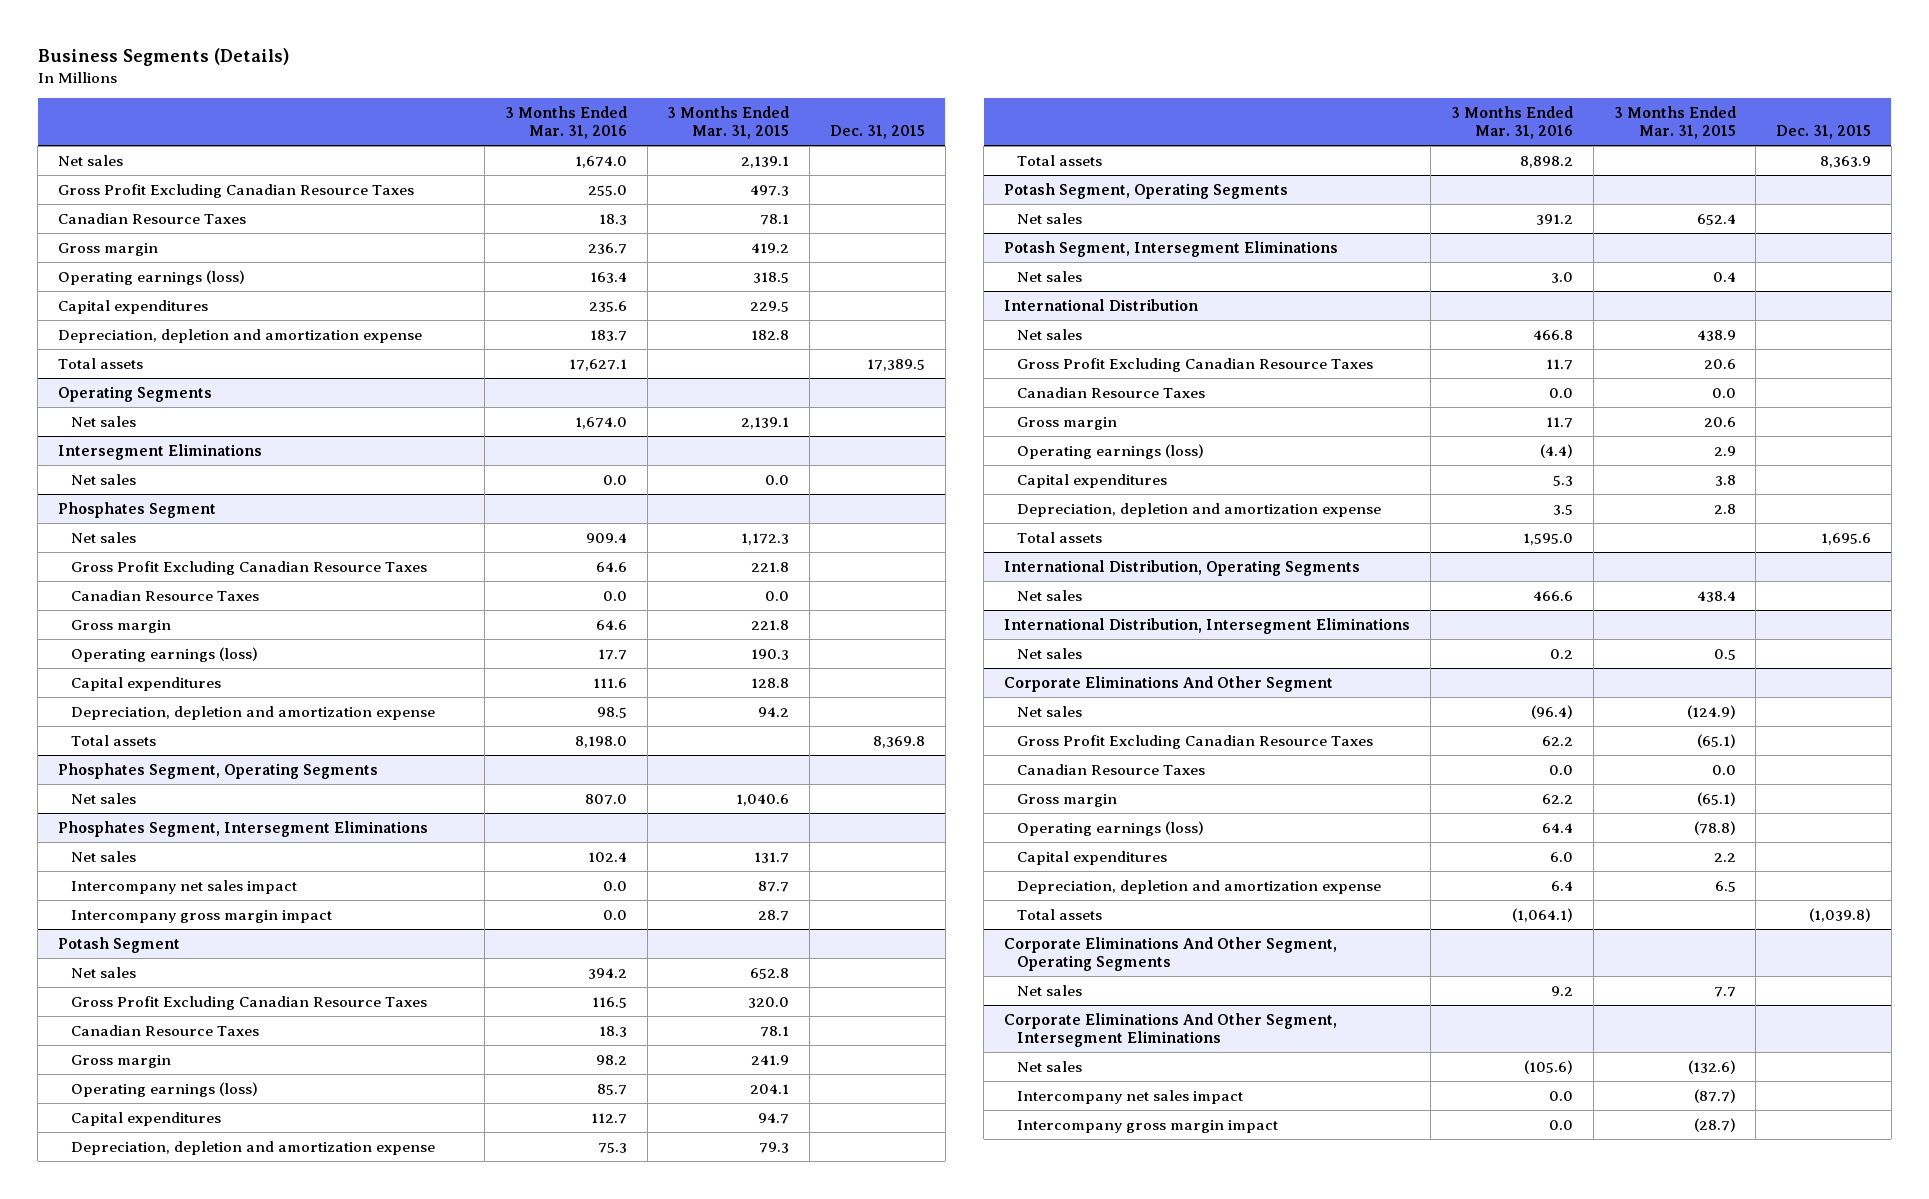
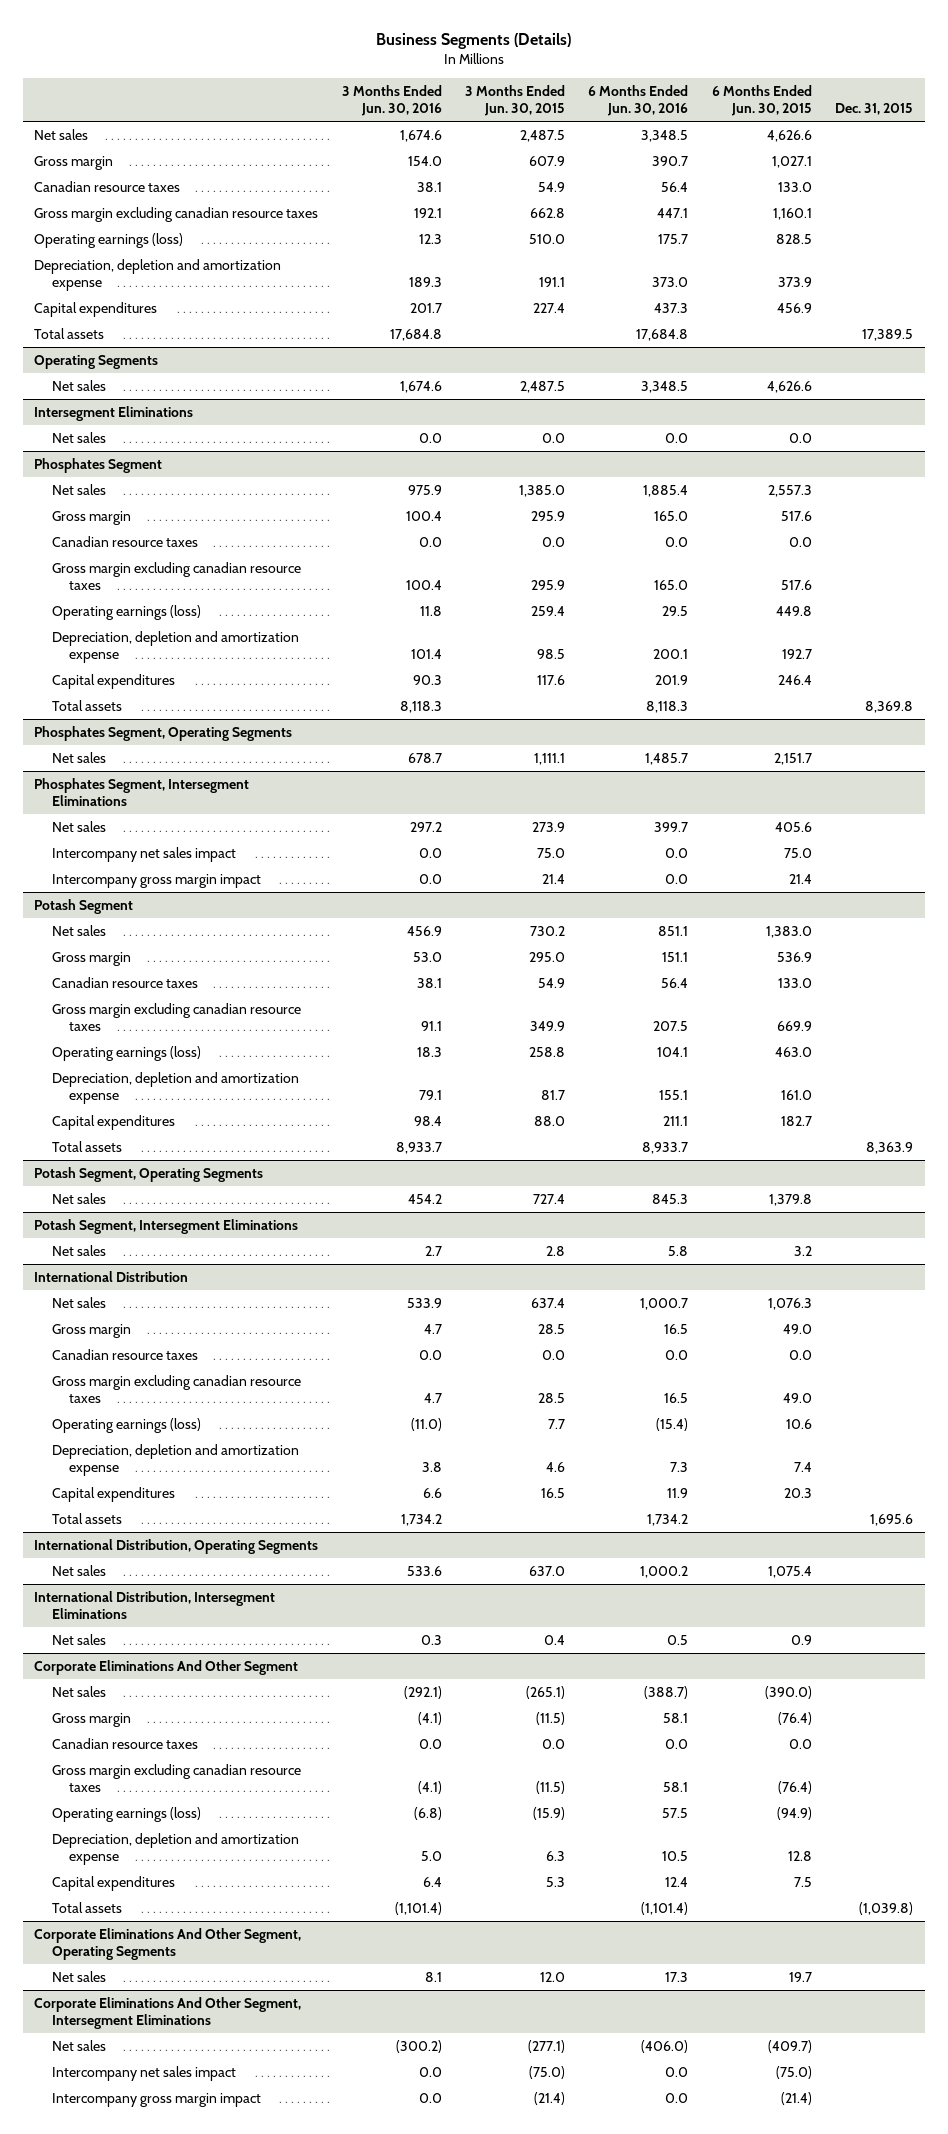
[504,106,627,139] 3 Months Ended Mar. 31, 2016 -> none
[667,106,790,139] 3 Months Ended Mar. 31, 2015 -> none
none -> [341,84,442,117] 3 Months Ended Jun. 30, 2016
none -> [465,84,566,117] 3 Months Ended Jun. 30, 2015
none -> [588,84,689,117] 6 Months Ended Jun. 30, 2016
none -> [711,84,812,117] 6 Months Ended Jun. 30, 2015
[58,183,415,198] Gross Profit Excluding Canadian Resource Taxes -> none
[58,212,247,224] Canadian Resource Taxes -> none
none -> [34,180,181,192] Canadian resource taxes
none -> [34,206,319,222] Gross margin excluding canadian resource taxes
[58,299,209,314] Capital expenditures -> [34,301,158,317] Capital expenditures
[70,560,427,575] Gross Profit Excluding Canadian Resource Taxes -> none
[70,589,259,601] Canadian Resource Taxes -> none
none -> [51,535,198,547] Canadian resource taxes
none -> [51,561,301,591] Gross margin excluding canadian resource taxes
[70,676,221,691] Capital expenditures -> [51,673,175,689] Capital expenditures
[70,995,427,1010] Gross Profit Excluding Canadian Resource Taxes -> none
[70,1024,259,1036] Canadian Resource Taxes -> none
none -> [51,976,198,988] Canadian resource taxes
none -> [51,1002,301,1032] Gross margin excluding canadian resource taxes
[70,1111,221,1126] Capital expenditures -> [51,1114,175,1130] Capital expenditures
[1016,357,1373,372] Gross Profit Excluding Canadian Resource Taxes -> none
[1016,386,1205,398] Canadian Resource Taxes -> none
none -> [51,1348,198,1360] Canadian resource taxes
none -> [51,1374,301,1404] Gross margin excluding canadian resource taxes
[1016,473,1167,488] Capital expenditures -> [51,1486,175,1502] Capital expenditures
[1016,734,1373,749] Gross Profit Excluding Canadian Resource Taxes -> none
[1016,763,1205,775] Canadian Resource Taxes -> none
none -> [51,1737,198,1749] Canadian resource taxes
none -> [51,1763,301,1793] Gross margin excluding canadian resource taxes
[1016,850,1167,865] Capital expenditures -> [51,1875,175,1891] Capital expenditures

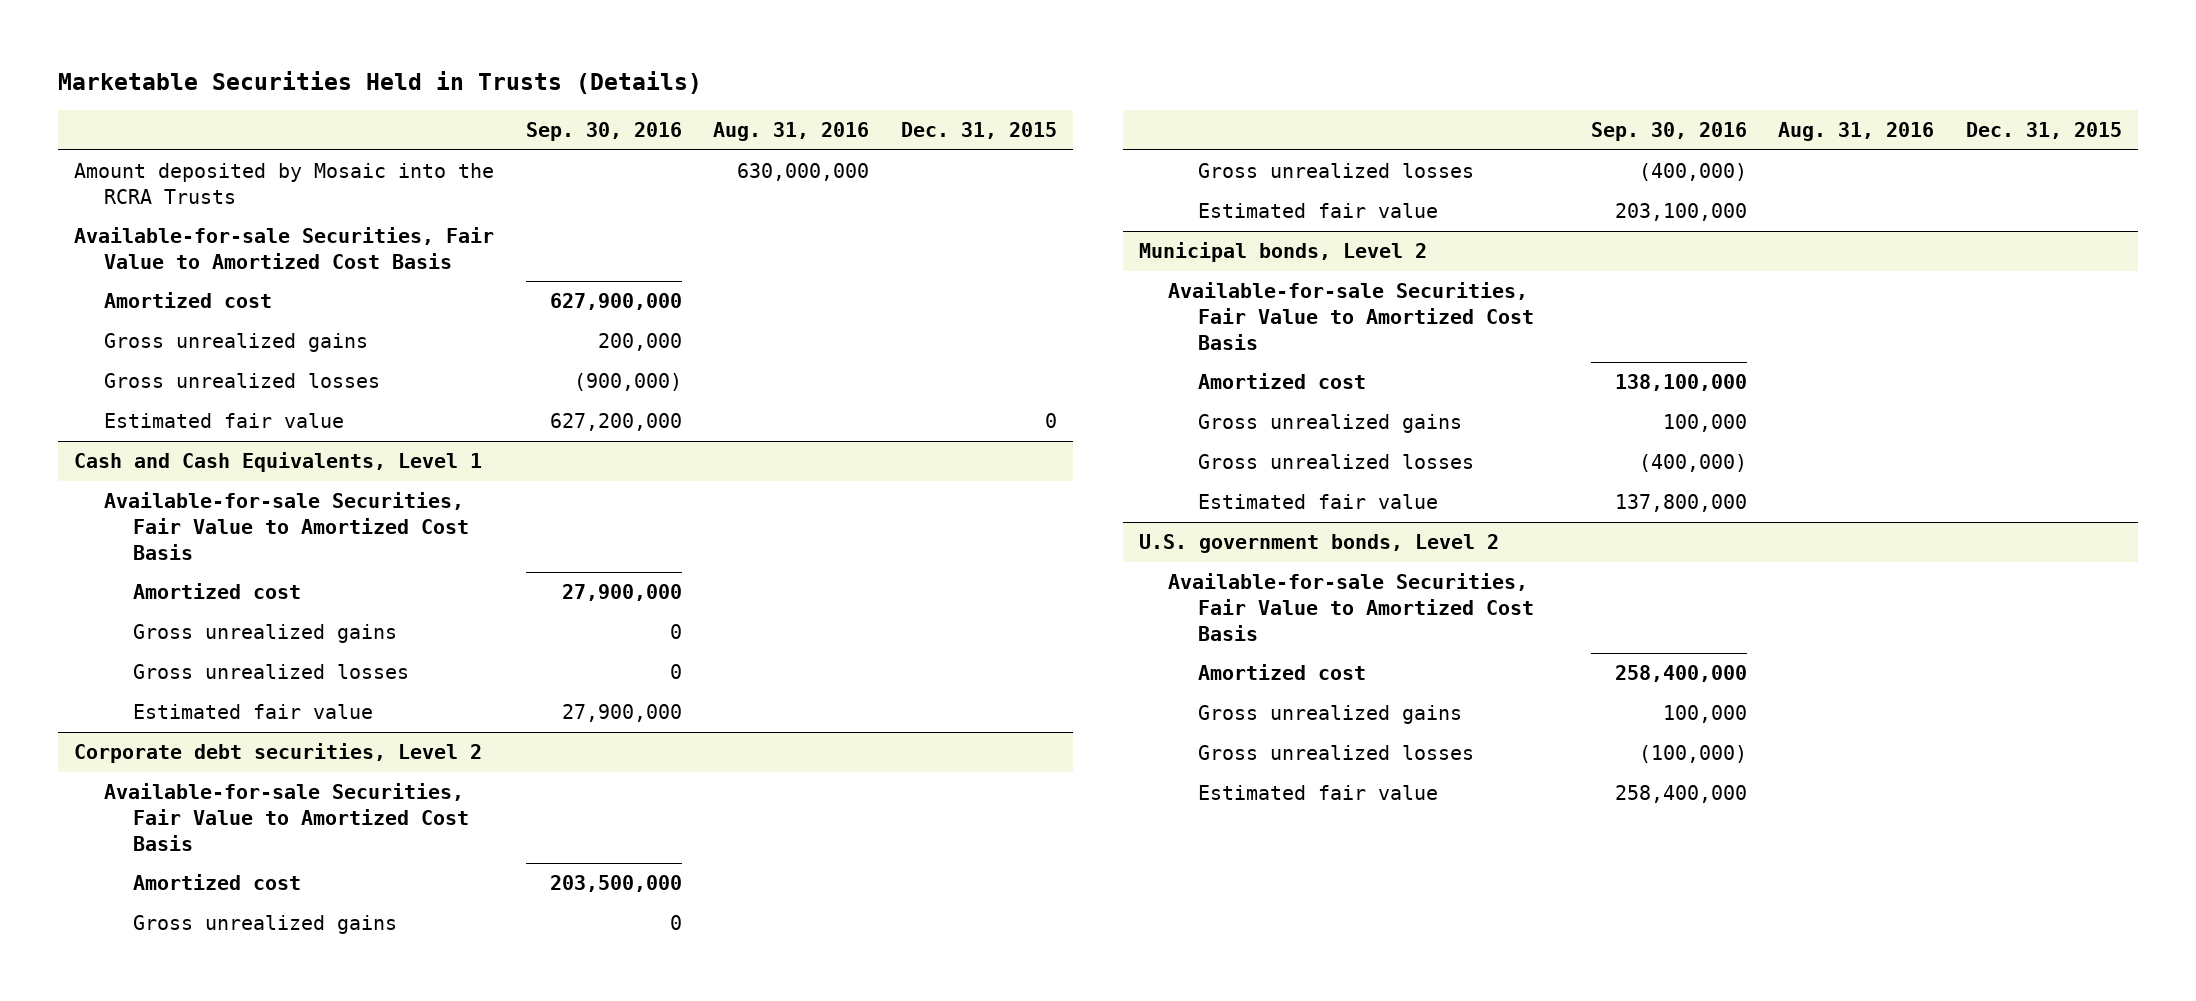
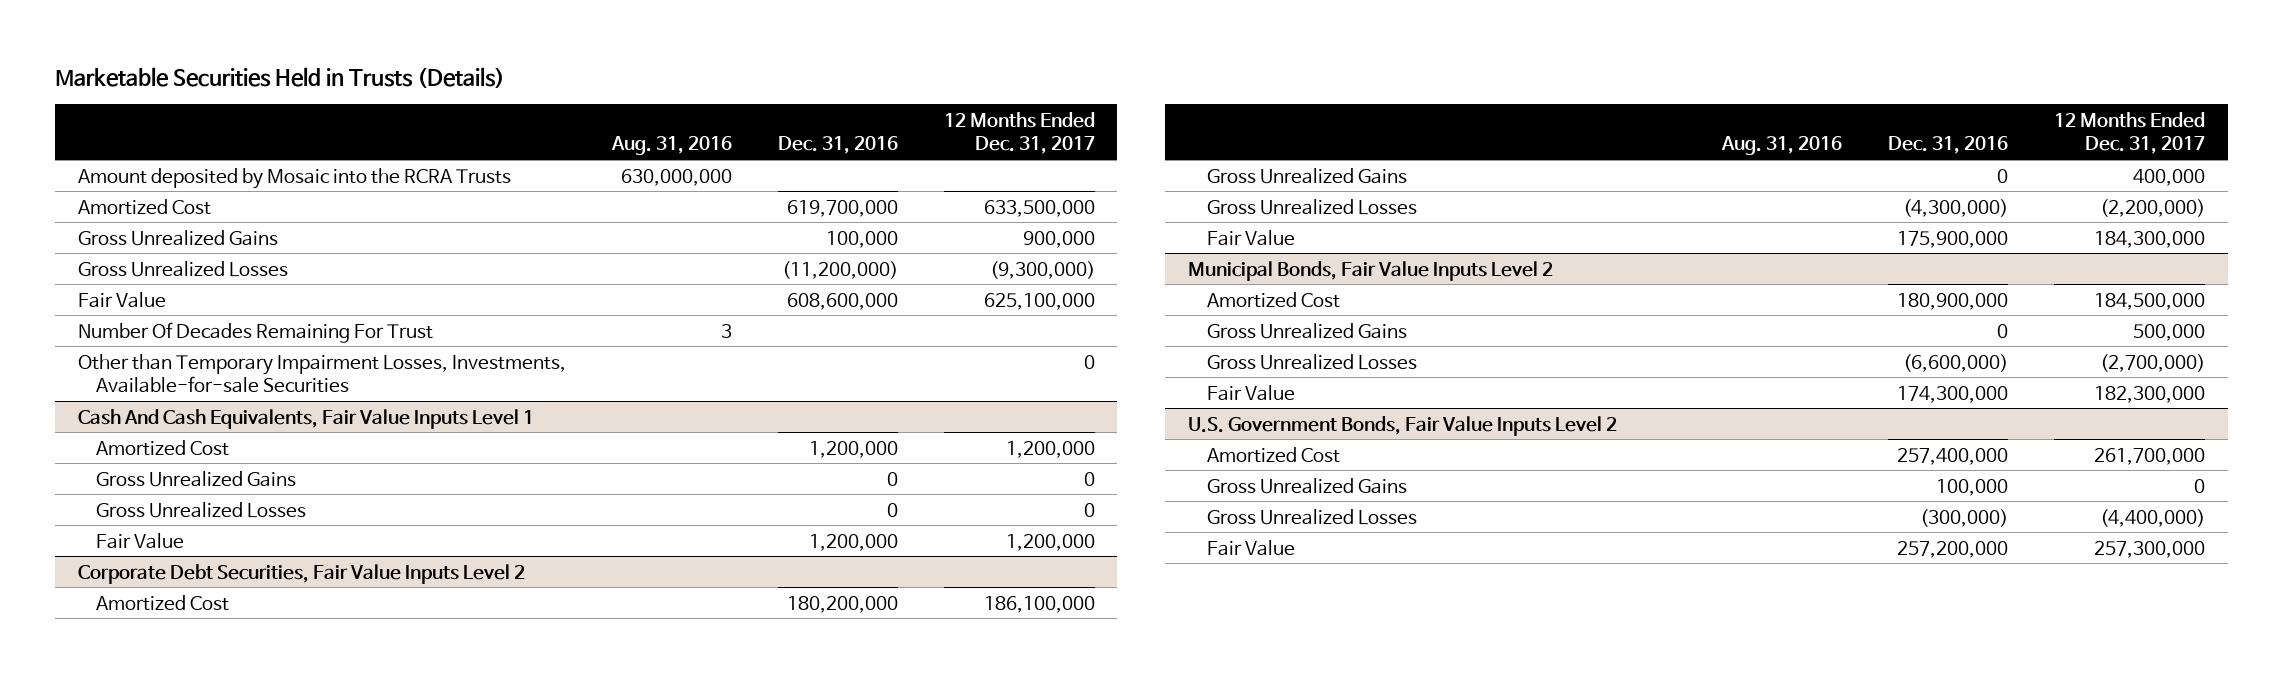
[525,122,682,142] Sep. 30, 2016 -> none
[900,122,1057,140] Dec. 31, 2015 -> none
none -> [777,136,898,155] Dec. 31, 2016
none -> [943,111,1095,155] 12 Months Ended Dec. 31, 2017
[74,227,495,269] Available-for-sale Securities, Fair Value to Amortized Cost Basis -> none
[103,492,469,560] Available-for-sale Securities, Fair Value to Amortized Cost Basis -> none
[103,783,469,851] Available-for-sale Securities, Fair Value to Amortized Cost Basis -> none
[1168,282,1534,350] Available-for-sale Securities, Fair Value to Amortized Cost Basis -> none
[1168,573,1534,641] Available-for-sale Securities, Fair Value to Amortized Cost Basis -> none
[103,292,272,309] Amortized cost -> [78,198,212,215] Amortized Cost
[103,333,368,353] Gross unrealized gains -> [78,229,279,246] Gross Unrealized Gains
[103,373,380,389] Gross unrealized losses -> [78,260,289,277] Gross Unrealized Losses
[103,413,344,429] Estimated fair value -> [78,291,167,308] Fair Value
none -> [78,321,434,343] Number Of Decades Remaining For Trust
none -> [78,353,567,394] Other than Temporary Impairment Losses, Investments, Available-for-sale Securities
[74,452,483,473] Cash and Cash Equivalents, Level 1 -> [78,408,535,429] Cash And Cash Equivalents, Fair Value Inputs Level 1
[132,583,301,600] Amortized cost -> [96,439,230,456] Amortized Cost
[132,624,397,644] Gross unrealized gains -> [96,470,297,487] Gross Unrealized Gains
[132,664,409,680] Gross unrealized losses -> [96,501,307,518] Gross Unrealized Losses
[132,704,373,720] Estimated fair value -> [96,532,185,549] Fair Value
[74,743,483,764] Corporate debt securities, Level 2 -> [78,563,526,584] Corporate Debt Securities, Fair Value Inputs Level 2
[132,874,301,891] Amortized cost -> [96,594,230,611] Amortized Cost
[132,915,397,935] Gross unrealized gains -> [1206,167,1407,184] Gross Unrealized Gains
[1197,163,1474,179] Gross unrealized losses -> [1206,198,1417,215] Gross Unrealized Losses
[1197,203,1438,219] Estimated fair value -> [1206,229,1295,246] Fair Value
[1139,242,1428,263] Municipal bonds, Level 2 -> [1188,260,1554,281] Municipal Bonds, Fair Value Inputs Level 2
[1197,373,1366,390] Amortized cost -> [1206,291,1340,308] Amortized Cost
[1197,414,1462,434] Gross unrealized gains -> [1206,322,1407,339] Gross Unrealized Gains
[1197,454,1474,470] Gross unrealized losses -> [1206,353,1417,370] Gross Unrealized Losses
[1197,494,1438,510] Estimated fair value -> [1206,384,1295,401] Fair Value
[1139,534,1500,554] U.S. government bonds, Level 2 -> [1188,415,1618,436] U.S. Government Bonds, Fair Value Inputs Level 2
[1197,664,1366,681] Amortized cost -> [1206,446,1340,463] Amortized Cost
[1197,705,1462,725] Gross unrealized gains -> [1206,477,1407,494] Gross Unrealized Gains
[1197,745,1474,761] Gross unrealized losses -> [1206,508,1417,525] Gross Unrealized Losses
[1197,785,1438,801] Estimated fair value -> [1206,539,1295,556] Fair Value

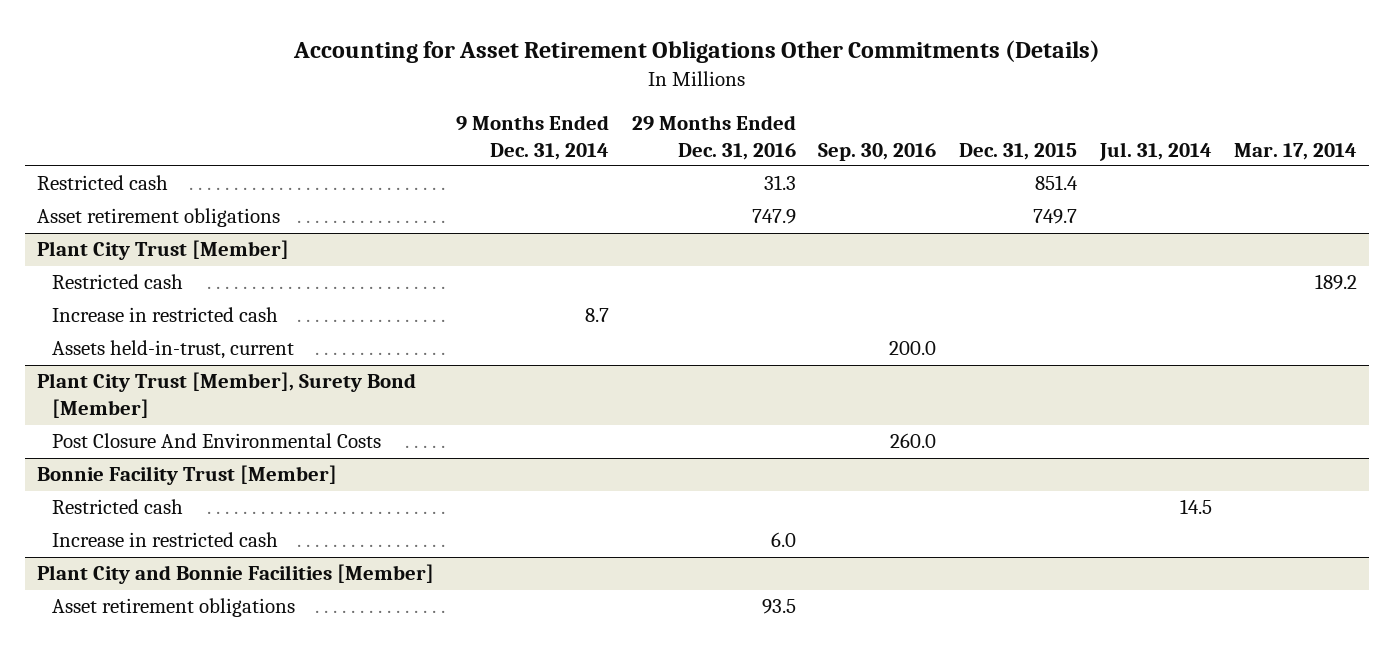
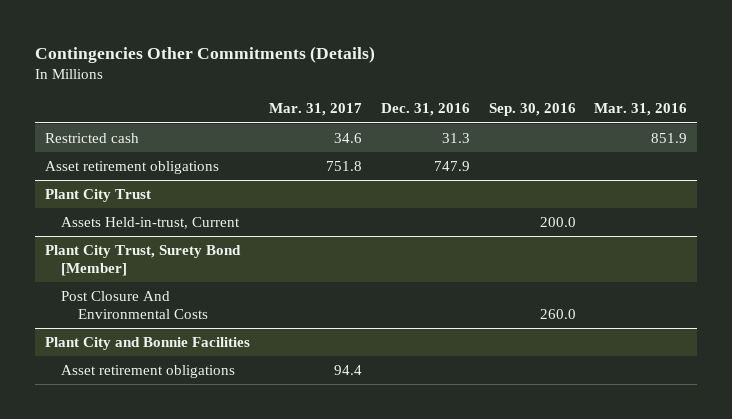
[292,39,1100,63] Accounting for Asset Retirement Obligations Other Commitments (Details) -> [35,45,376,63] Contingencies Other Commitments (Details)
[456,114,610,160] 9 Months Ended Dec. 31, 2014 -> none
[631,114,796,160] 29 Months Ended Dec. 31, 2016 -> none
[959,142,1078,160] Dec. 31, 2015 -> none
[1098,141,1212,161] Jul. 31, 2014 -> none
[1234,142,1358,160] Mar. 17, 2014 -> none
none -> [268,103,362,117] Mar. 31, 2017
none -> [380,103,470,117] Dec. 31, 2016
none -> [594,103,688,117] Mar. 31, 2016
[51,274,183,290] Restricted cash -> none
[51,307,278,323] Increase in restricted cash -> none
[36,240,289,261] Plant City Trust [Member] -> [44,189,151,203] Plant City Trust
[51,340,294,360] Assets held-in-trust, current -> [61,217,241,230] Assets Held-in-trust, Current
[36,372,416,419] Plant City Trust [Member], Surety Bond [Member] -> [44,245,241,276] Plant City Trust, Surety Bond [Member]
[36,465,337,486] Bonnie Facility Trust [Member] -> none
[51,499,183,515] Restricted cash -> none
[51,532,278,548] Increase in restricted cash -> none
[36,564,434,585] Plant City and Bonnie Facilities [Member] -> [44,337,250,351] Plant City and Bonnie Facilities

